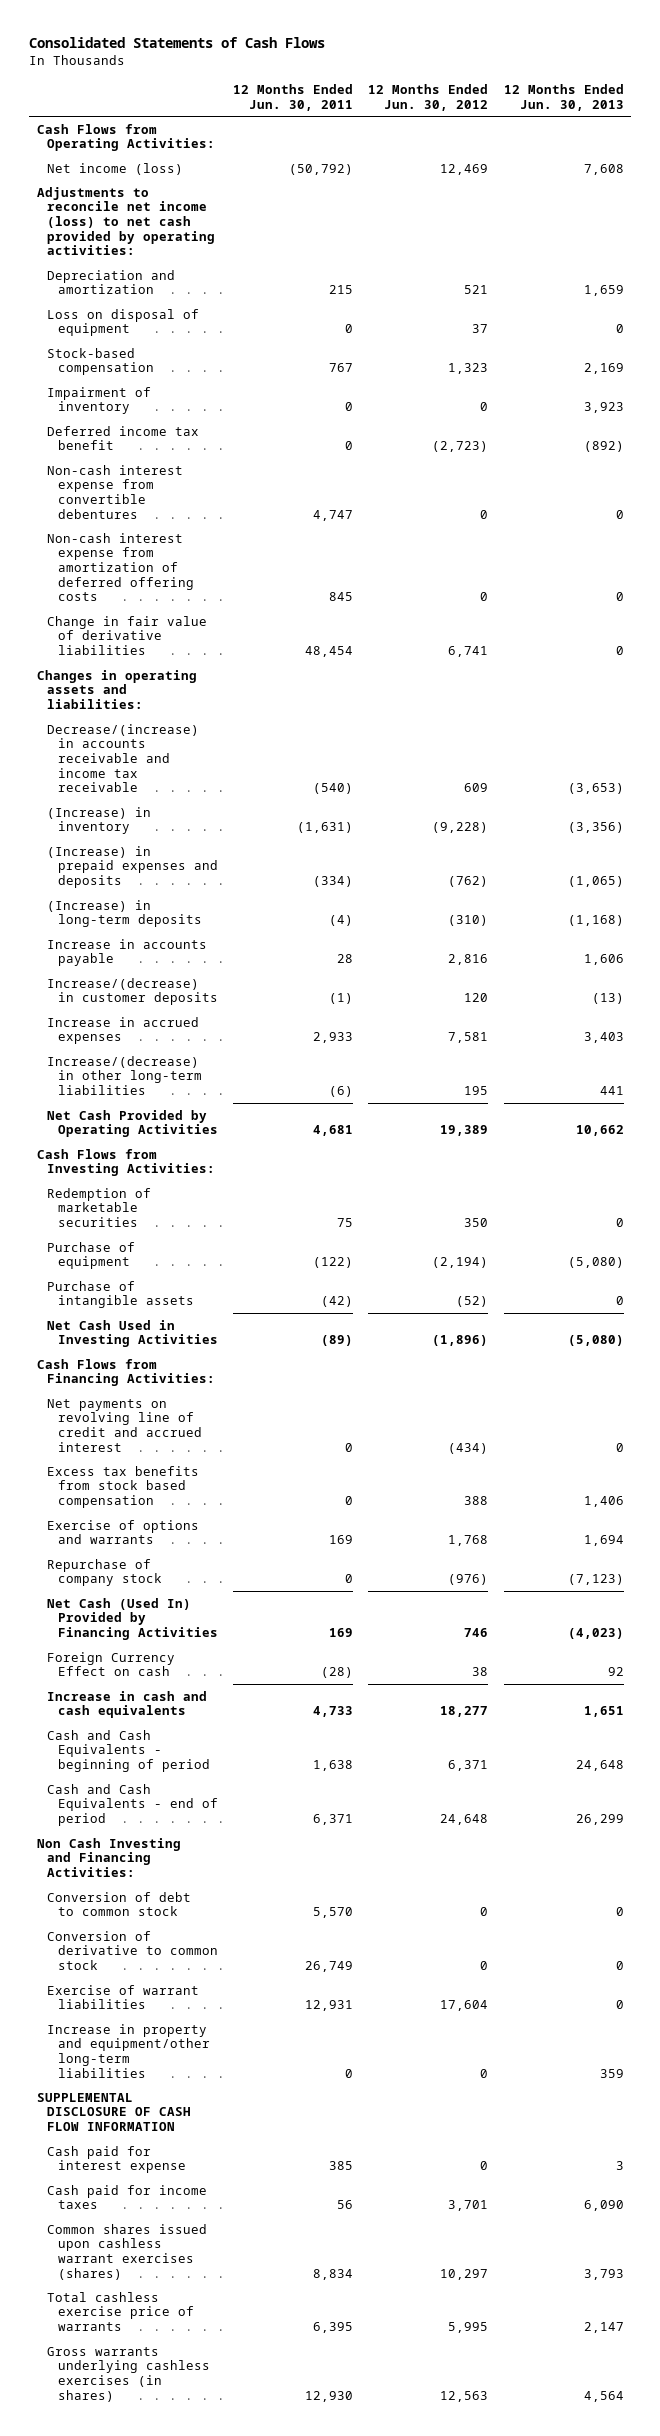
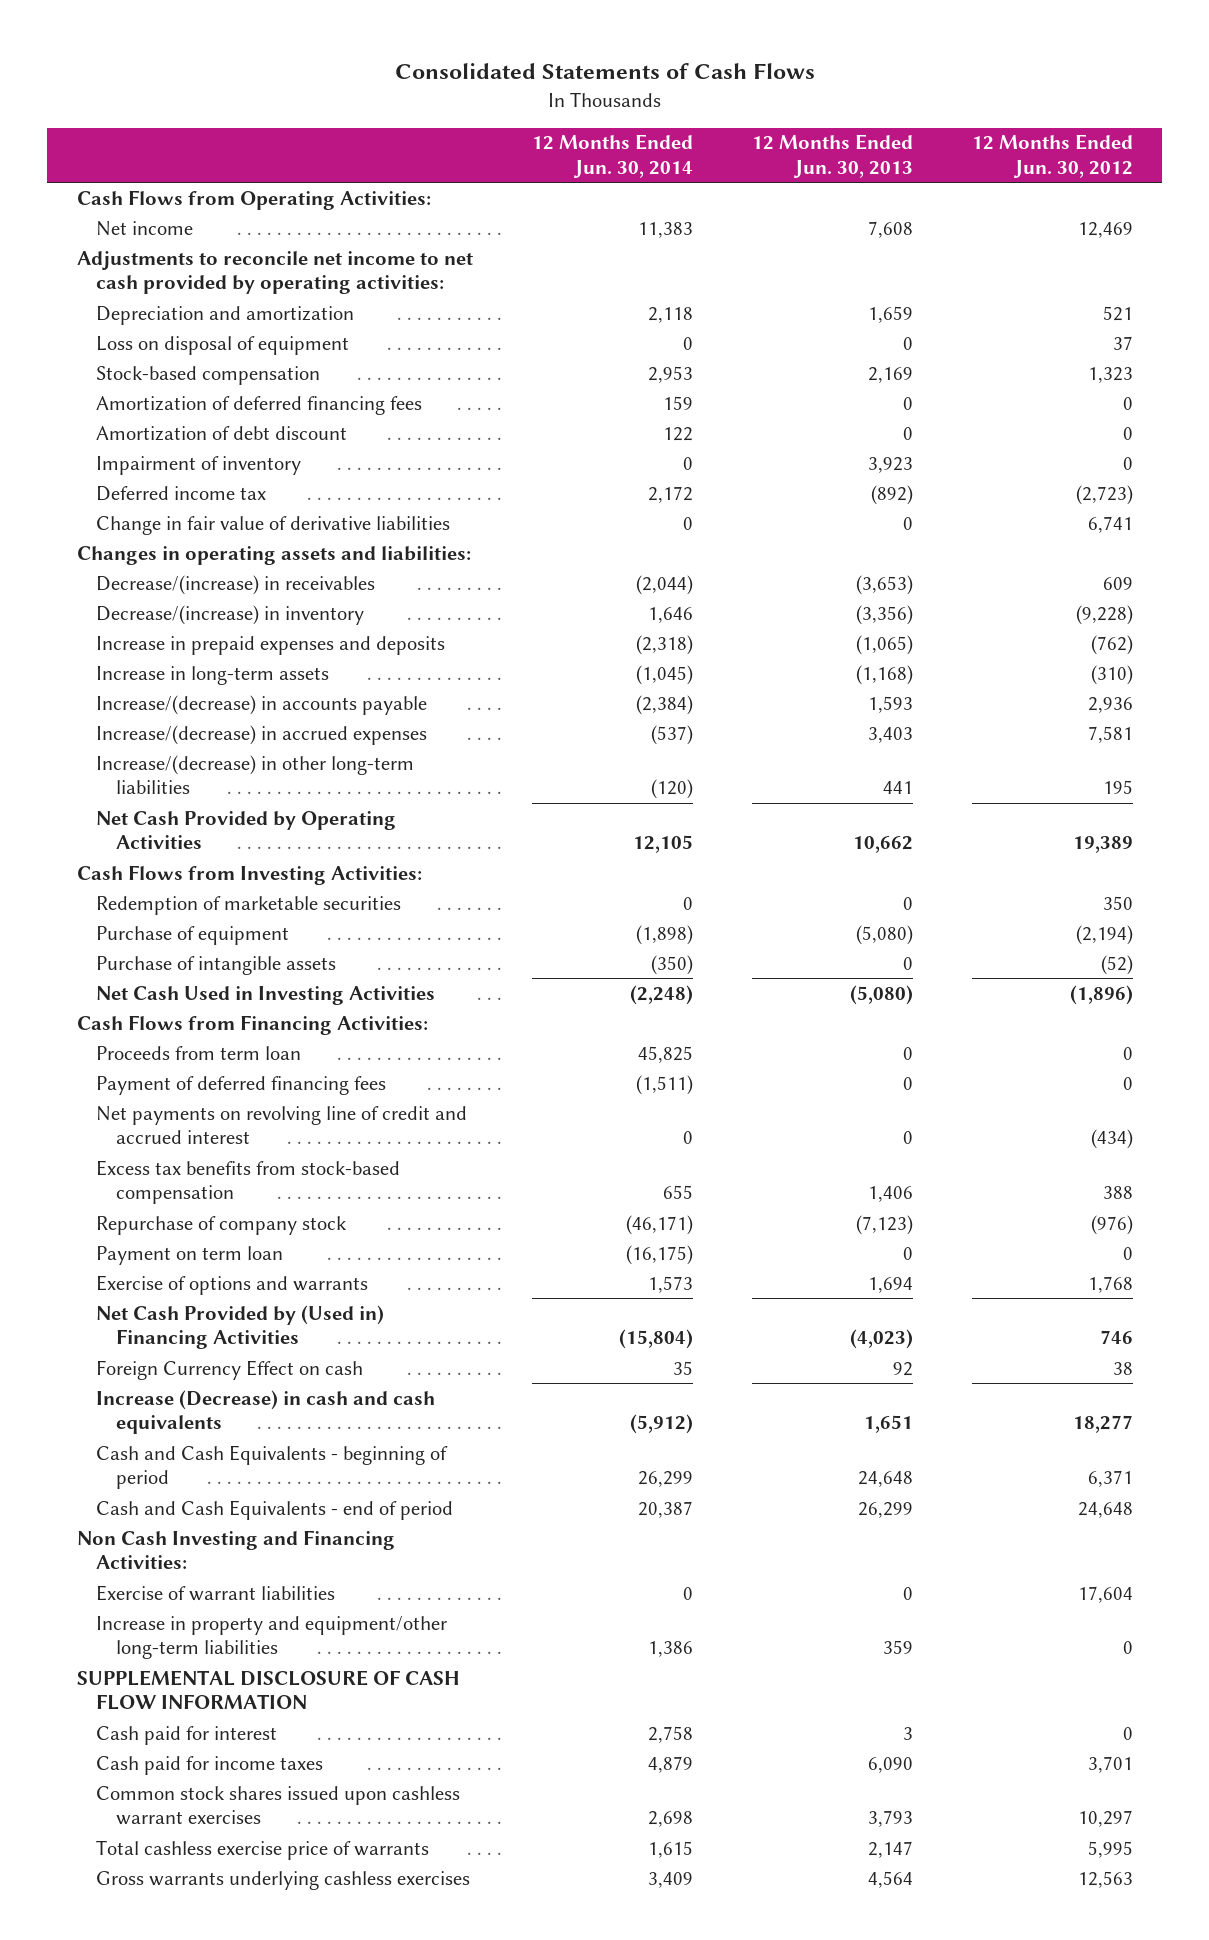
[232,83,353,111] 12 Months Ended Jun. 30, 2011 -> none
none -> [531,134,693,178] 12 Months Ended Jun. 30, 2014
[47,162,184,175] Net income (loss) -> [96,220,194,236] Net income
[36,186,216,256] Adjustments to reconcile net income (loss) to net cash provided by operating activities: -> [76,250,473,295] Adjustments to reconcile net income to net cash provided by operating activities:
none -> [96,395,423,415] Amortization of deferred financing fees
none -> [96,425,348,441] Amortization of debt discount
[47,464,184,519] Non-cash interest expense from convertible debentures -> none
[47,532,194,602] Non-cash interest expense from amortization of deferred offering costs -> none
[47,425,200,451] Deferred income tax benefit -> [96,485,267,501] Deferred income tax
[47,977,218,1006] Increase/(decrease) in customer deposits -> none
[47,723,200,793] Decrease/(increase) in accounts receivable and income tax receivable -> [96,574,376,595] Decrease/(increase) in receivables
[47,806,152,835] (Increase) in inventory -> [96,604,365,625] Decrease/(increase) in inventory
[47,845,218,888] (Increase) in prepaid expenses and deposits -> [96,635,446,655] Increase in prepaid expenses and deposits
[47,899,202,928] (Increase) in long-term deposits -> [96,665,330,685] Increase in long-term assets
[47,938,208,967] Increase in accounts payable -> [96,694,428,715] Increase/(decrease) in accounts payable
[448,954,489,966] 2,816 -> [1087,696,1133,713] 2,936
[583,954,624,966] 1,606 -> [867,695,913,713] 1,593
[47,1016,200,1045] Increase in accrued expenses -> [96,724,428,745] Increase/(decrease) in accrued expenses
none -> [96,1045,302,1060] Proceeds from term loan
none -> [96,1075,387,1095] Payment of deferred financing fees
[47,1465,200,1508] Excess tax benefits from stock based compensation -> [96,1159,401,1205] Excess tax benefits from stock-based compensation
none -> [96,1245,284,1265] Payment on term loan
[47,1519,200,1545] Exercise of options and warrants -> [96,1274,369,1295] Exercise of options and warrants
[47,1597,218,1640] Net Cash (Used In) Provided by Financing Activities -> [96,1304,385,1350] Net Cash Provided by (Used in) Financing Activities
[47,1690,208,1719] Increase in cash and cash equivalents -> [96,1389,436,1435] Increase (Decrease) in cash and cash equivalents
[47,1891,192,1917] Conversion of debt to common stock -> none
[47,1930,218,1970] Conversion of derivative to common stock -> none
[47,2145,186,2174] Cash paid for interest expense -> [96,1725,278,1745] Cash paid for interest
[47,2223,208,2280] Common shares issued upon cashless warrant exercises (shares) -> [96,1785,461,1826] Common stock shares issued upon cashless warrant exercises
[47,2346,210,2402] Gross warrants underlying cashless exercises (in shares) -> [96,1870,471,1890] Gross warrants underlying cashless exercises

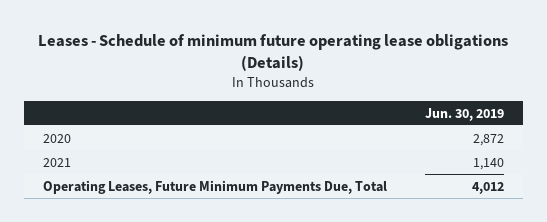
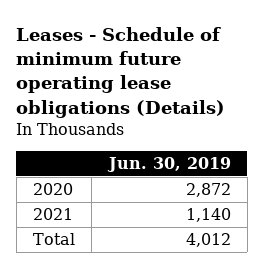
[42,179,387,194] Operating Leases, Future Minimum Payments Due, Total -> [33,233,76,246] Total

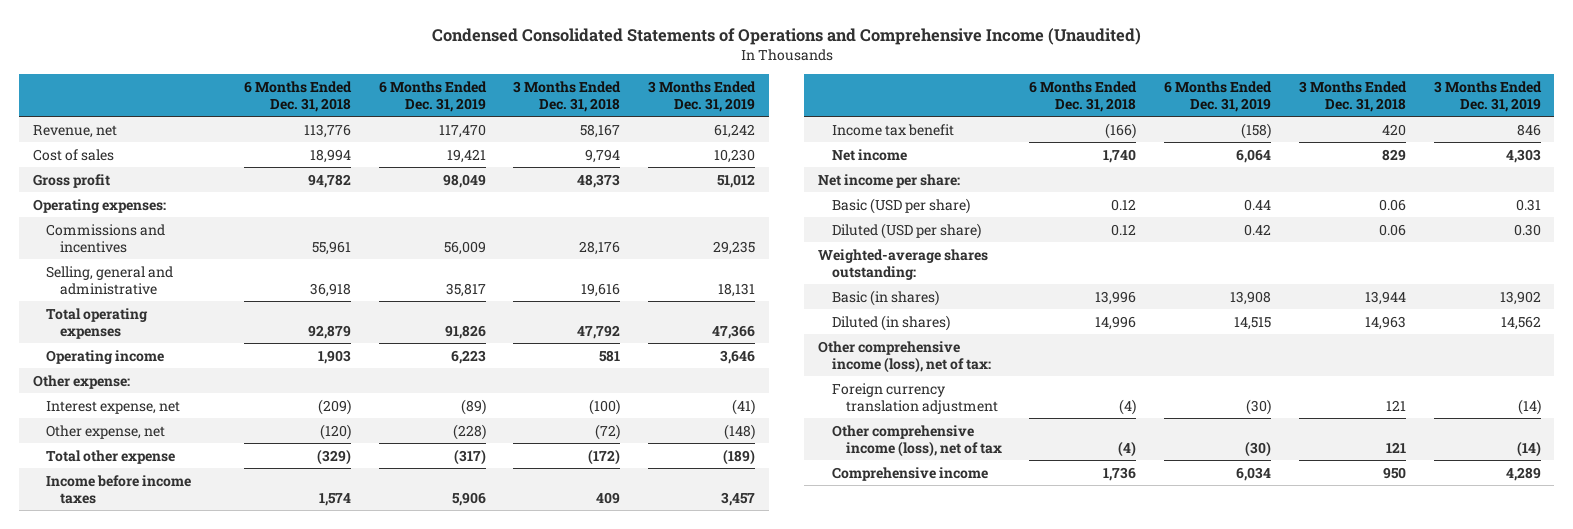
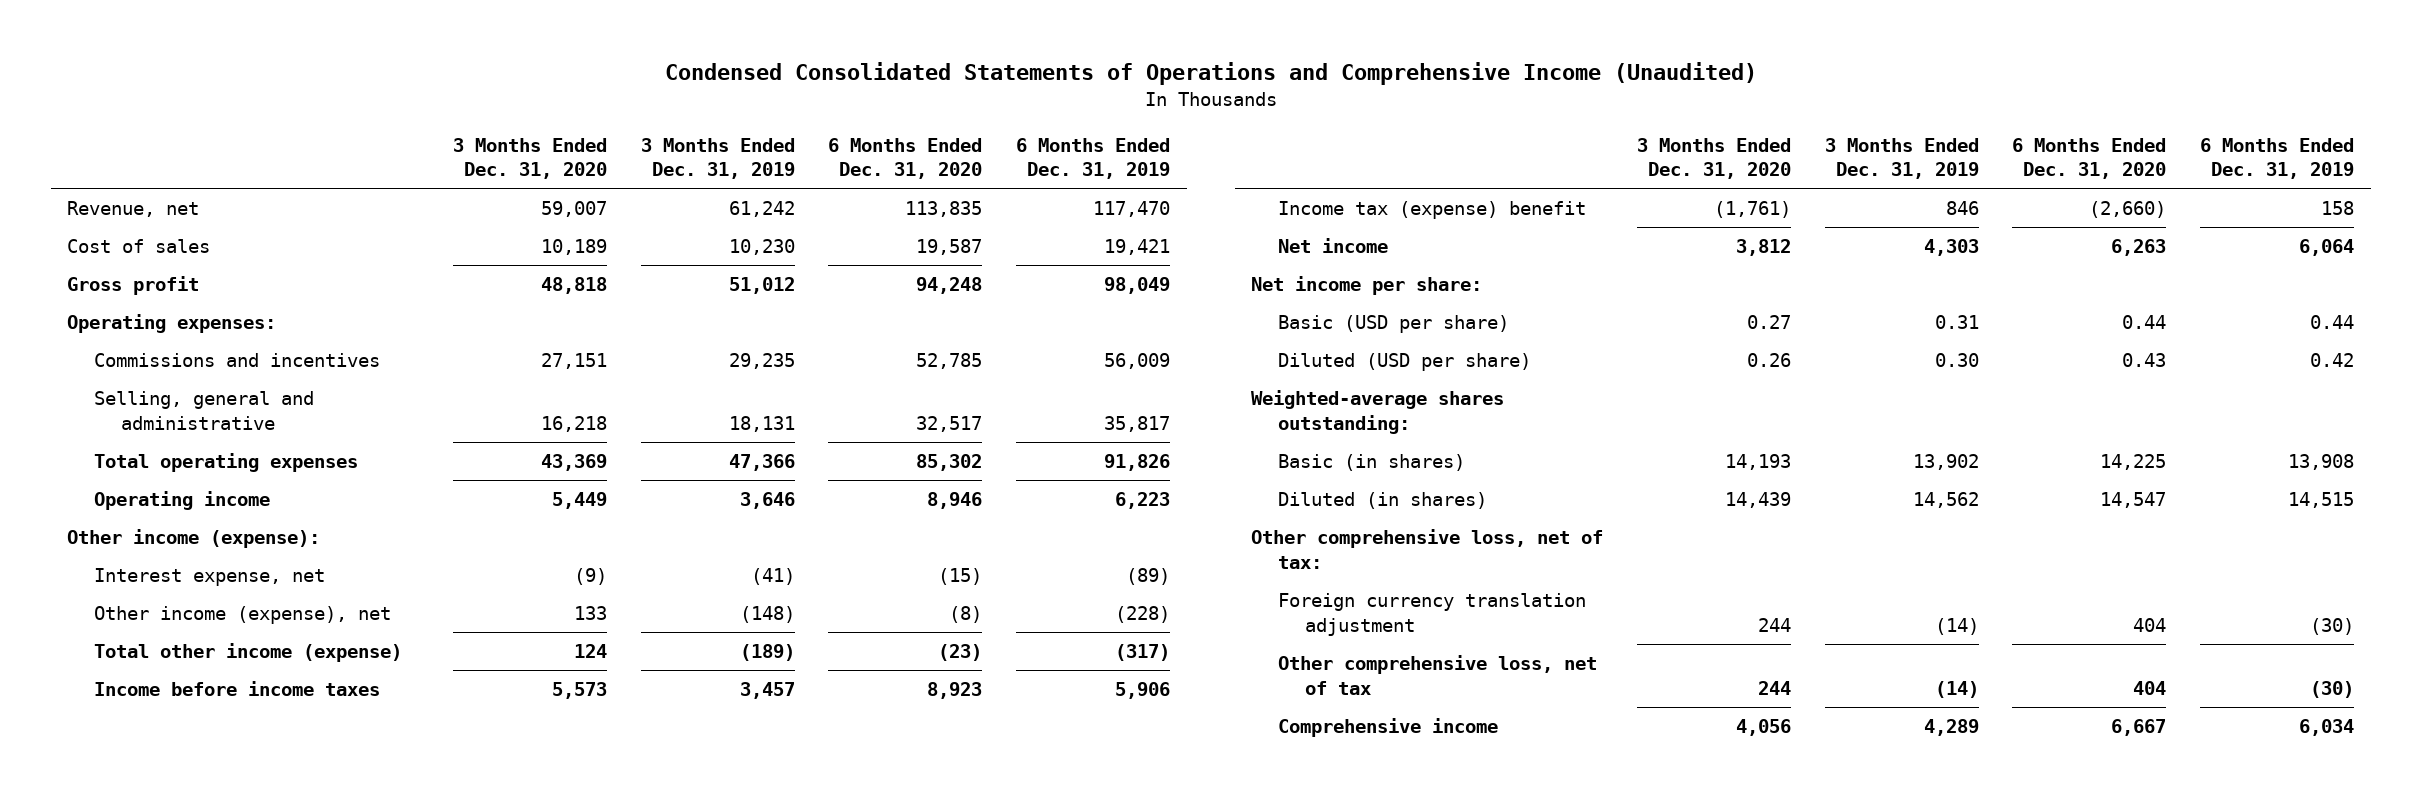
[243,80,352,112] 6 Months Ended Dec. 31, 2018 -> none
[513,80,622,112] 3 Months Ended Dec. 31, 2018 -> none
none -> [453,137,608,180] 3 Months Ended Dec. 31, 2020
none -> [828,137,983,180] 6 Months Ended Dec. 31, 2020
[32,374,130,389] Other expense: -> [67,529,321,549] Other income (expense):
[46,424,166,439] Other expense, net -> [94,606,392,625] Other income (expense), net
[46,449,176,464] Total other expense -> [94,643,403,663] Total other income (expense)
[831,123,954,136] Income tax benefit -> [1278,201,1587,220] Income tax (expense) benefit
[1241,122,1272,139] (158) -> [2321,201,2355,216] 158
[818,340,991,373] Other comprehensive income (loss), net of tax: -> [1251,529,1604,569] Other comprehensive loss, net of tax:
[831,424,1002,457] Other comprehensive income (loss), net of tax -> [1278,655,1598,695] Other comprehensive loss, net of tax

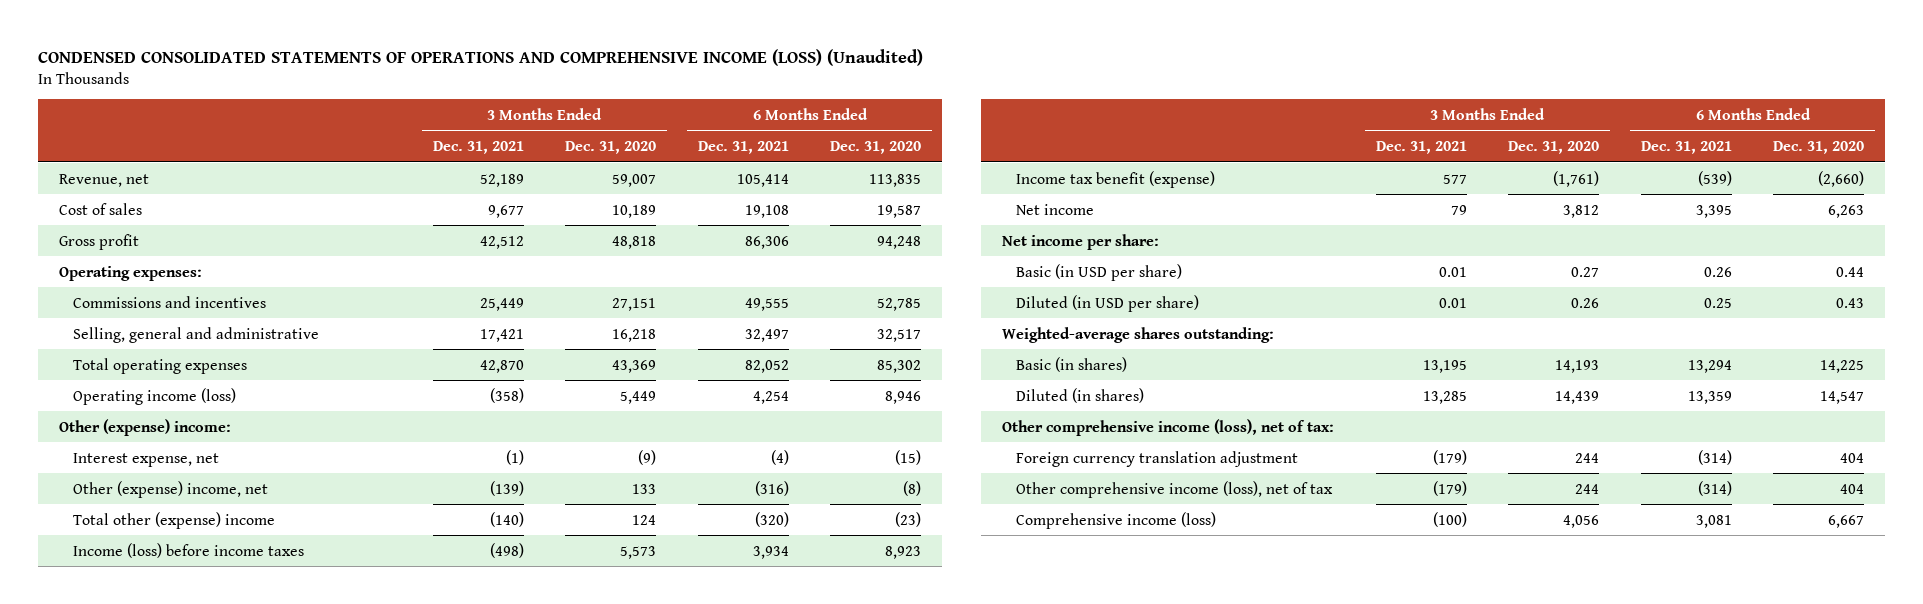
[664,62,1757,86] Condensed Consolidated Statements of Operations and Comprehensive Income (Unaudited) -> [38,48,924,66] CONDENSED CONSOLIDATED STATEMENTS OF OPERATIONS AND COMPREHENSIVE INCOME (LOSS) (Unaudited)
[640,137,795,180] 3 Months Ended Dec. 31, 2019 -> none
[1015,137,1170,180] 6 Months Ended Dec. 31, 2019 -> none
none -> [432,141,524,155] Dec. 31, 2021
none -> [697,141,789,155] Dec. 31, 2021
[94,491,271,511] Operating income -> [73,387,237,405] Operating income (loss)
[67,529,321,549] Other income (expense): -> [59,418,232,436] Other (expense) income:
[94,606,392,625] Other income (expense), net -> [73,480,269,498] Other (expense) income, net
[94,643,403,663] Total other income (expense) -> [73,511,276,529] Total other (expense) income
[94,681,381,697] Income before income taxes -> [73,542,305,558] Income (loss) before income taxes
[1278,201,1587,220] Income tax (expense) benefit -> [1016,170,1216,188] Income tax benefit (expense)
[1278,315,1510,334] Basic (USD per share) -> [1016,263,1183,281] Basic (in USD per share)
[1278,353,1532,372] Diluted (USD per share) -> [1016,294,1200,312] Diluted (in USD per share)
[1251,529,1604,569] Other comprehensive loss, net of tax: -> [1002,418,1335,436] Other comprehensive income (loss), net of tax:
[1278,655,1598,695] Other comprehensive loss, net of tax -> [1016,480,1334,498] Other comprehensive income (loss), net of tax
[1278,718,1499,738] Comprehensive income -> [1016,511,1217,529] Comprehensive income (loss)

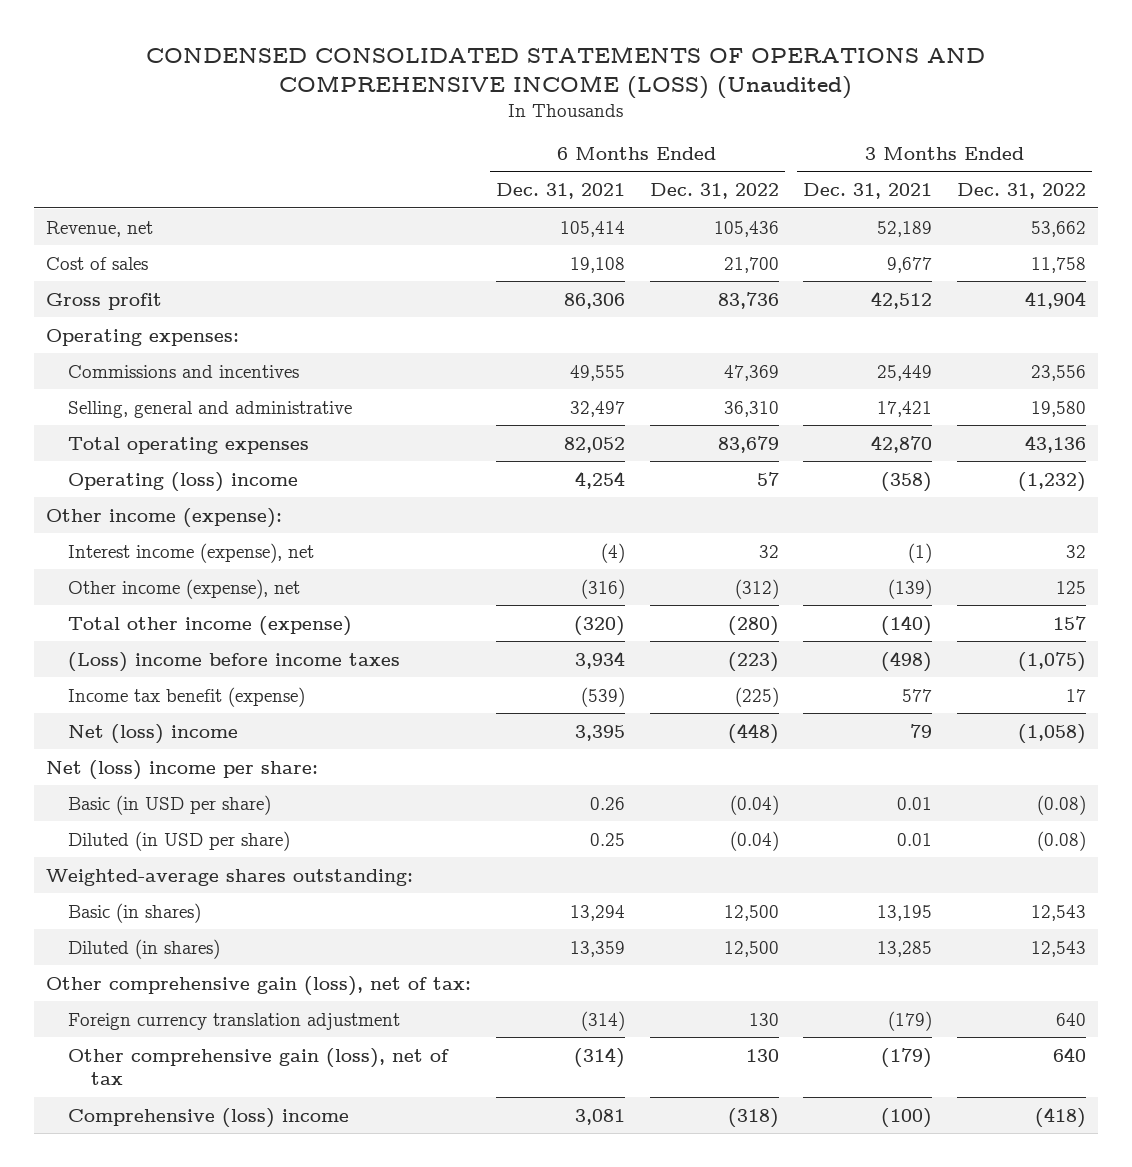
[565,141,657,155] Dec. 31, 2020 -> none
[830,141,922,155] Dec. 31, 2020 -> none
none -> [649,183,779,200] Dec. 31, 2022
none -> [957,183,1087,200] Dec. 31, 2022
[73,387,237,405] Operating income (loss) -> [68,471,299,492] Operating (loss) income
[59,418,232,436] Other (expense) income: -> [46,507,283,528] Other income (expense):
[73,452,220,467] Interest expense, net -> [68,542,315,563] Interest income (expense), net
[73,480,269,498] Other (expense) income, net -> [68,578,301,599] Other income (expense), net
[73,511,276,529] Total other (expense) income -> [68,615,353,636] Total other income (expense)
[73,542,305,558] Income (loss) before income taxes -> [68,651,401,672] (Loss) income before income taxes
[1016,203,1095,215] Net income -> [68,723,239,744] Net (loss) income
[1002,233,1160,250] Net income per share: -> [46,759,319,780] Net (loss) income per share:
[1002,418,1335,436] Other comprehensive income (loss), net of tax: -> [46,975,472,996] Other comprehensive gain (loss), net of tax:
[1016,480,1334,498] Other comprehensive income (loss), net of tax -> [68,1047,450,1086] Other comprehensive gain (loss), net of tax
[1016,511,1217,529] Comprehensive income (loss) -> [68,1107,350,1128] Comprehensive (loss) income

